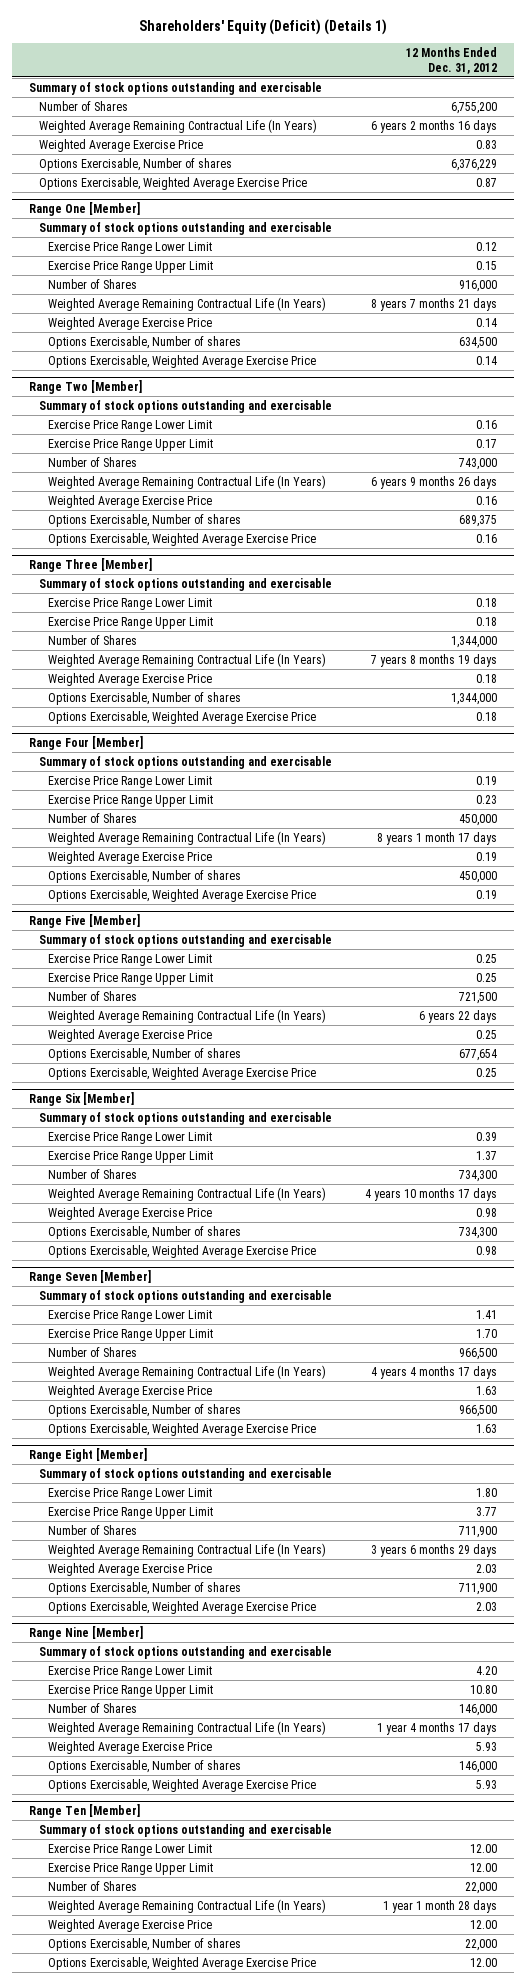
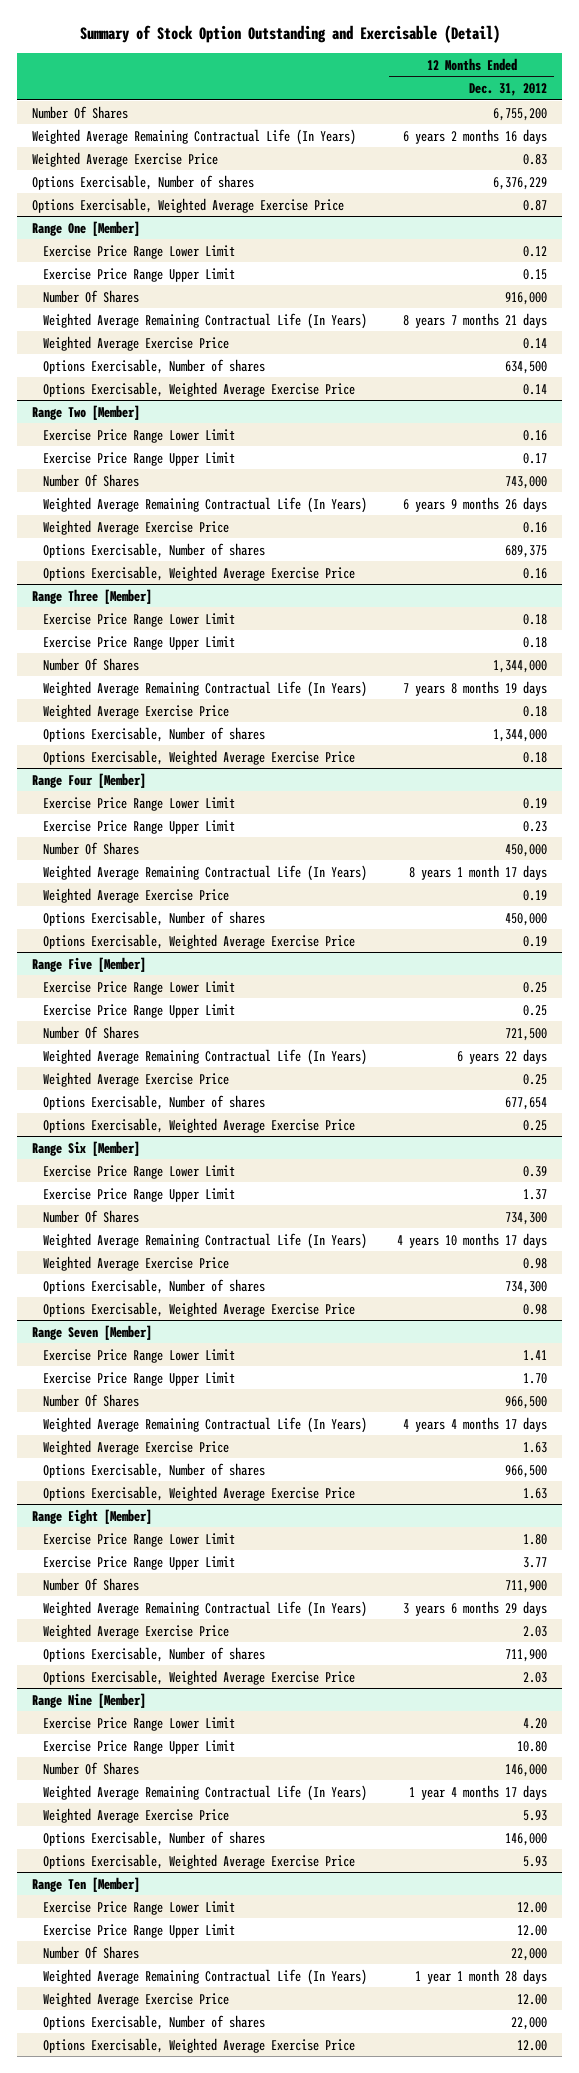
[138,19,387,36] Shareholders' Equity (Deficit) (Details 1) -> [79,25,500,44] Summary of Stock Option Outstanding and Exercisable (Detail)
[28,81,322,95] Summary of stock options outstanding and exercisable -> none
[38,100,128,111] Number of Shares -> [32,105,129,119] Number Of Shares
[38,221,332,235] Summary of stock options outstanding and exercisable -> none
[48,278,138,289] Number of Shares -> [42,289,139,303] Number Of Shares
[38,399,332,413] Summary of stock options outstanding and exercisable -> none
[48,456,138,467] Number of Shares -> [42,473,139,487] Number Of Shares
[38,577,332,591] Summary of stock options outstanding and exercisable -> none
[48,634,138,645] Number of Shares -> [42,657,139,671] Number Of Shares
[38,755,332,769] Summary of stock options outstanding and exercisable -> none
[48,812,138,823] Number of Shares -> [42,841,139,855] Number Of Shares
[38,933,332,947] Summary of stock options outstanding and exercisable -> none
[48,990,138,1001] Number of Shares -> [42,1025,139,1039] Number Of Shares
[38,1111,332,1125] Summary of stock options outstanding and exercisable -> none
[48,1168,138,1179] Number of Shares -> [42,1209,139,1223] Number Of Shares
[38,1289,332,1303] Summary of stock options outstanding and exercisable -> none
[48,1346,138,1357] Number of Shares -> [42,1393,139,1407] Number Of Shares
[38,1467,332,1481] Summary of stock options outstanding and exercisable -> none
[48,1524,138,1535] Number of Shares -> [42,1577,139,1591] Number Of Shares
[38,1645,332,1659] Summary of stock options outstanding and exercisable -> none
[48,1702,138,1713] Number of Shares -> [42,1761,139,1775] Number Of Shares
[38,1823,332,1837] Summary of stock options outstanding and exercisable -> none
[48,1880,138,1891] Number of Shares -> [42,1945,139,1959] Number Of Shares

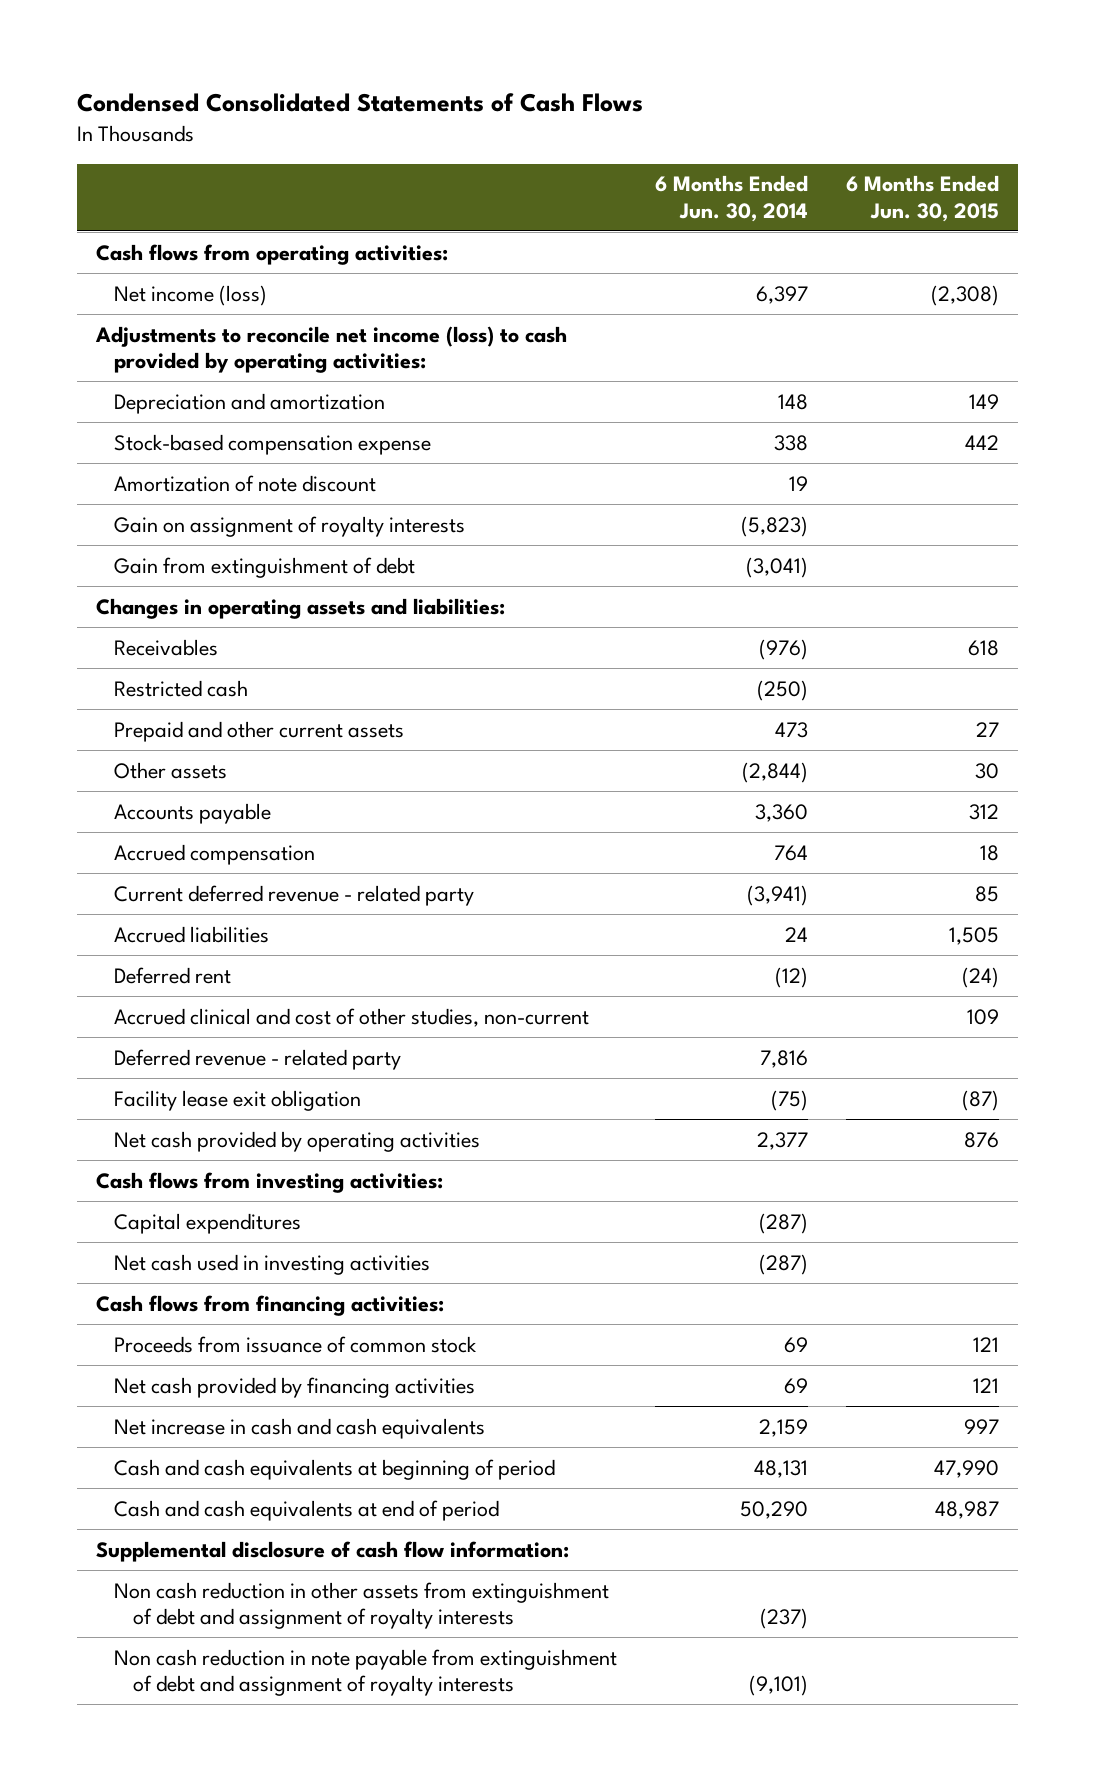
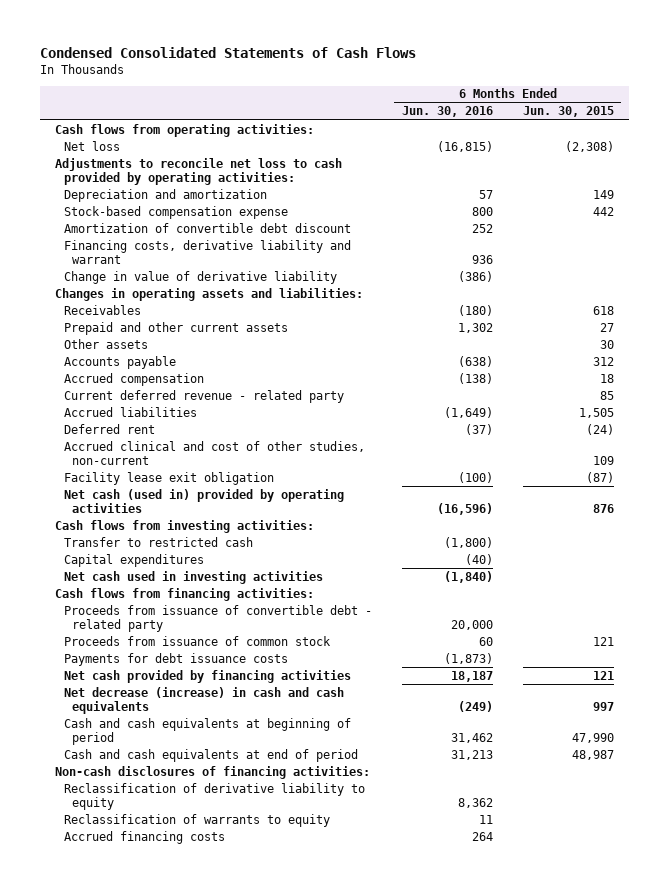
[655,175,809,222] 6 Months Ended Jun. 30, 2014 -> none
none -> [401,106,493,118] Jun. 30, 2016
[114,284,268,306] Net income (loss) -> [63,140,120,151] Net loss
[94,325,567,373] Adjustments to reconcile net income (loss) to cash provided by operating activities: -> [55,157,343,185] Adjustments to reconcile net loss to cash provided by operating activities:
[114,515,466,537] Gain on assignment of royalty interests -> none
[114,556,416,578] Gain from extinguishment of debt -> none
[114,474,377,492] Amortization of note discount -> [63,222,351,233] Amortization of convertible debt discount
none -> [63,239,351,264] Financing costs, derivative liability and warrant
none -> [63,270,337,284] Change in value of derivative liability
[114,679,249,697] Restricted cash -> none
[114,1048,402,1070] Deferred revenue - related party -> none
[114,1130,481,1152] Net cash provided by operating activities -> [63,488,344,513] Net cash (used in) provided by operating activities
none -> [63,536,253,547] Transfer to restricted cash
none -> [63,604,372,632] Proceeds from issuance of convertible debt - related party
none -> [63,652,288,666] Payments for debt issuance costs
[114,1417,486,1439] Net increase in cash and cash equivalents -> [63,686,344,714] Net decrease (increase) in cash and cash equivalents
[95,1540,569,1562] Supplemental disclosure of cash flow information: -> none
[114,1581,610,1629] Non cash reduction in other assets from extinguishment of debt and assignment of royalty interests -> none
[114,1648,618,1696] Non cash reduction in note payable from extinguishment of debt and assignment of royalty interests -> none
none -> [55,765,371,779] Non-cash disclosures of financing activities:
none -> [63,782,365,810] Reclassification of derivative liability to equity
none -> [63,813,330,827] Reclassification of warrants to equity
none -> [63,830,225,844] Accrued financing costs

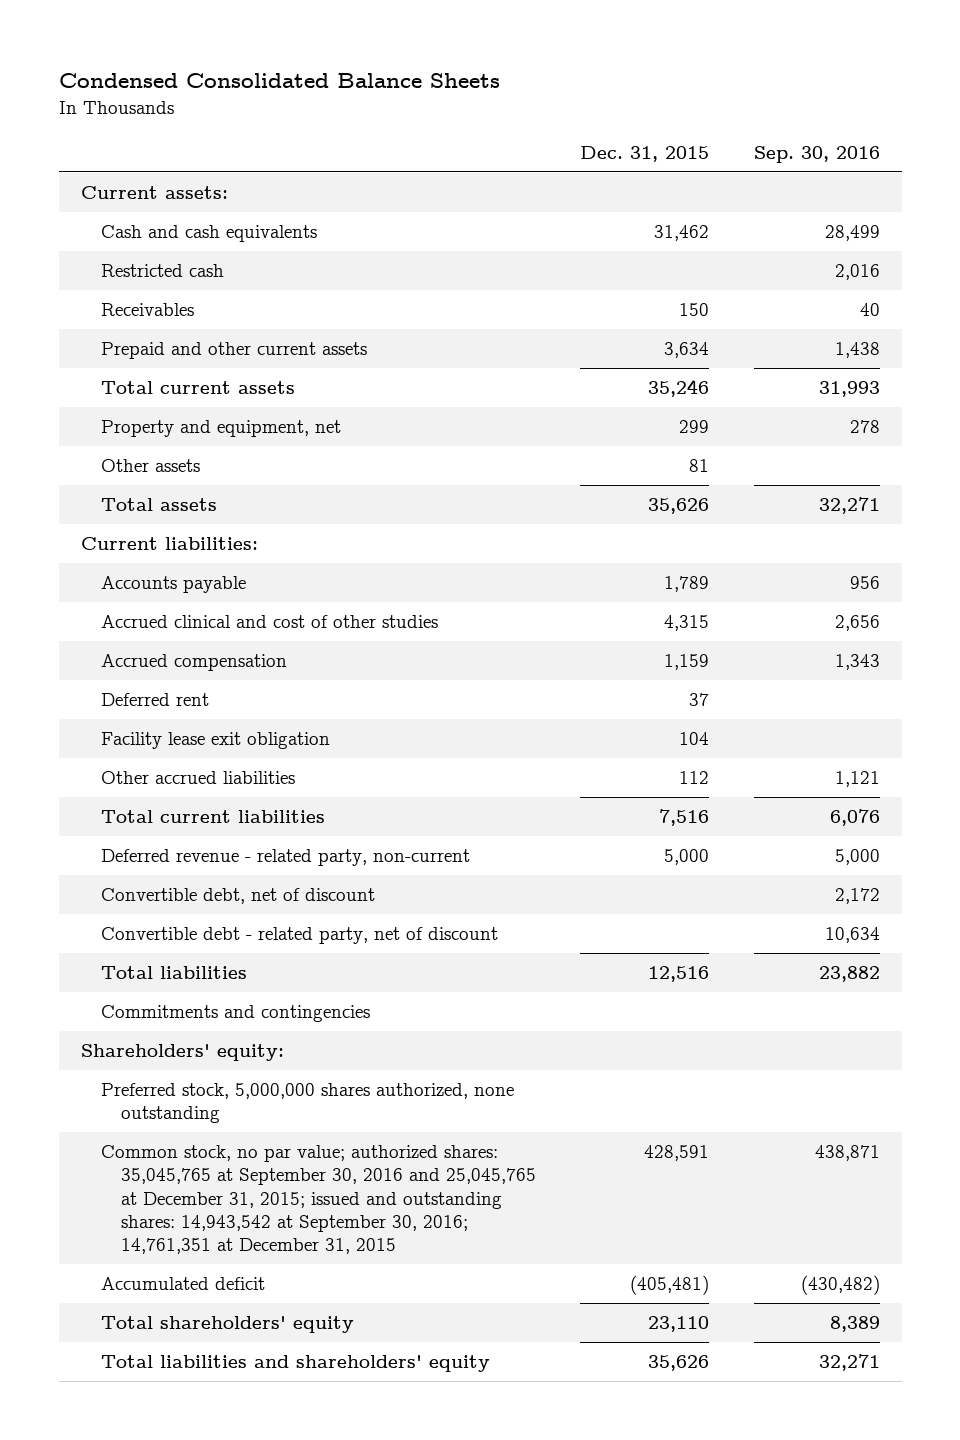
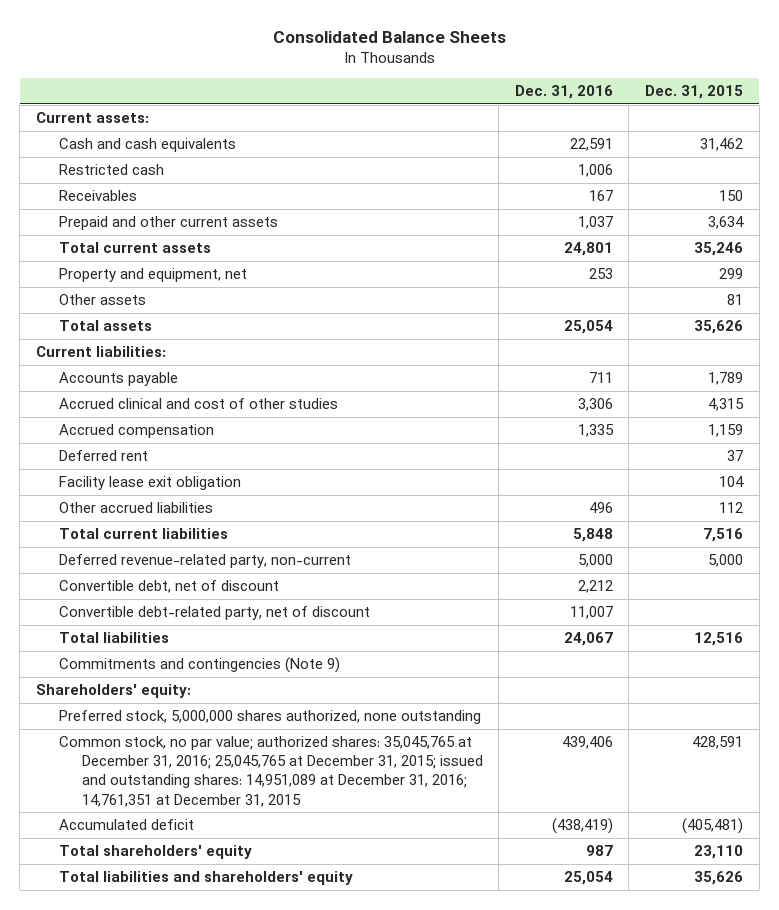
[58,73,500,89] Condensed Consolidated Balance Sheets -> [272,30,506,43] Consolidated Balance Sheets
[753,146,880,164] Sep. 30, 2016 -> none
none -> [514,85,613,100] Dec. 31, 2016
[101,848,471,866] Deferred revenue - related party, non-current -> [58,554,351,569] Deferred revenue-related party, non-current
[101,926,499,944] Convertible debt - related party, net of discount -> [58,606,370,621] Convertible debt-related party, net of discount
[101,1004,371,1022] Commitments and contingencies -> [58,657,340,674] Commitments and contingencies (Note 9)
[101,1144,537,1255] Common stock, no par value; authorized shares: 35,045,765 at September 30, 2016 and 25,045,765 at December 31, 2015; issued and outstanding shares: 14,943,542 at September 30, 2016; 14,761,351 at December 31, 2015 -> [58,736,483,807] Common stock, no par value; authorized shares: 35,045,765 at December 31, 2016; 25,045,765 at December 31, 2015; issued and outstanding shares: 14,951,089 at December 31, 2016; 14,761,351 at December 31, 2015

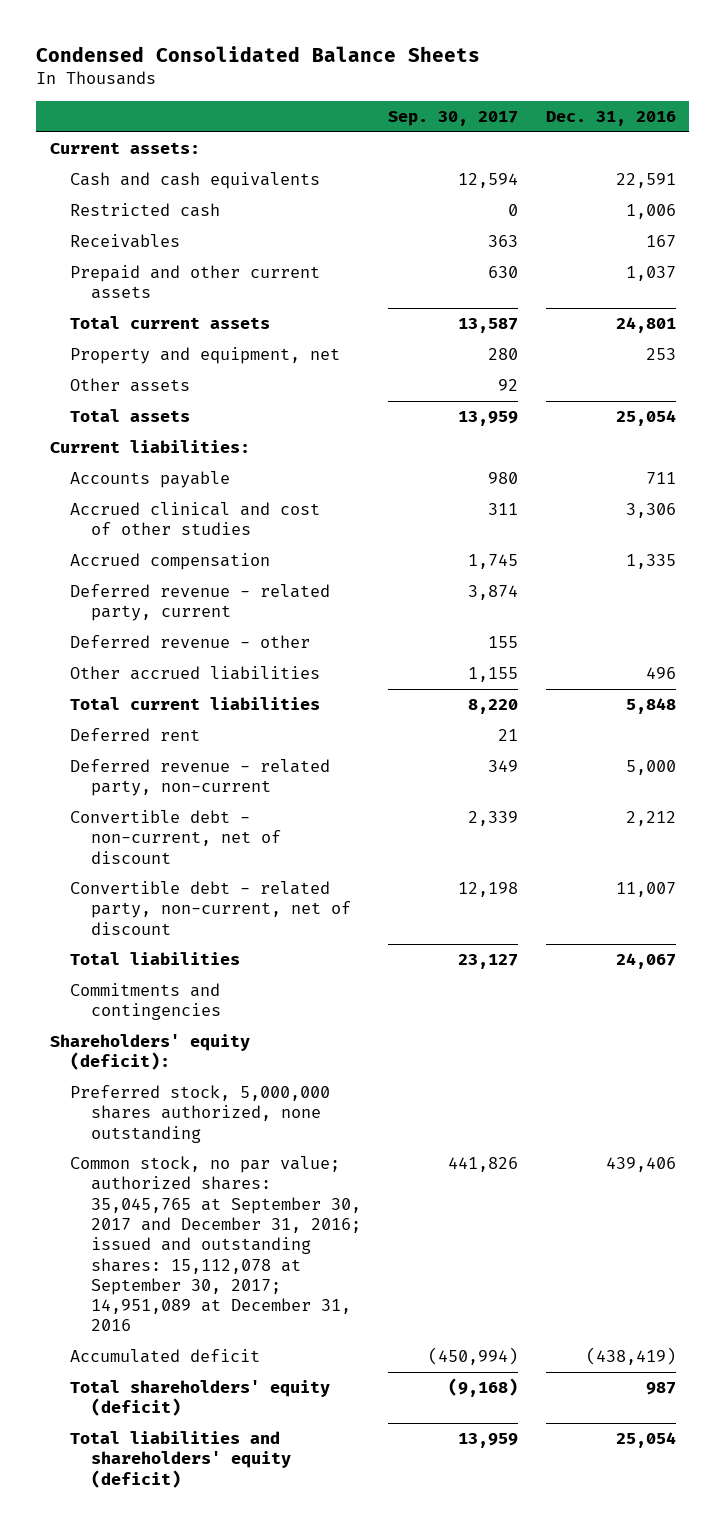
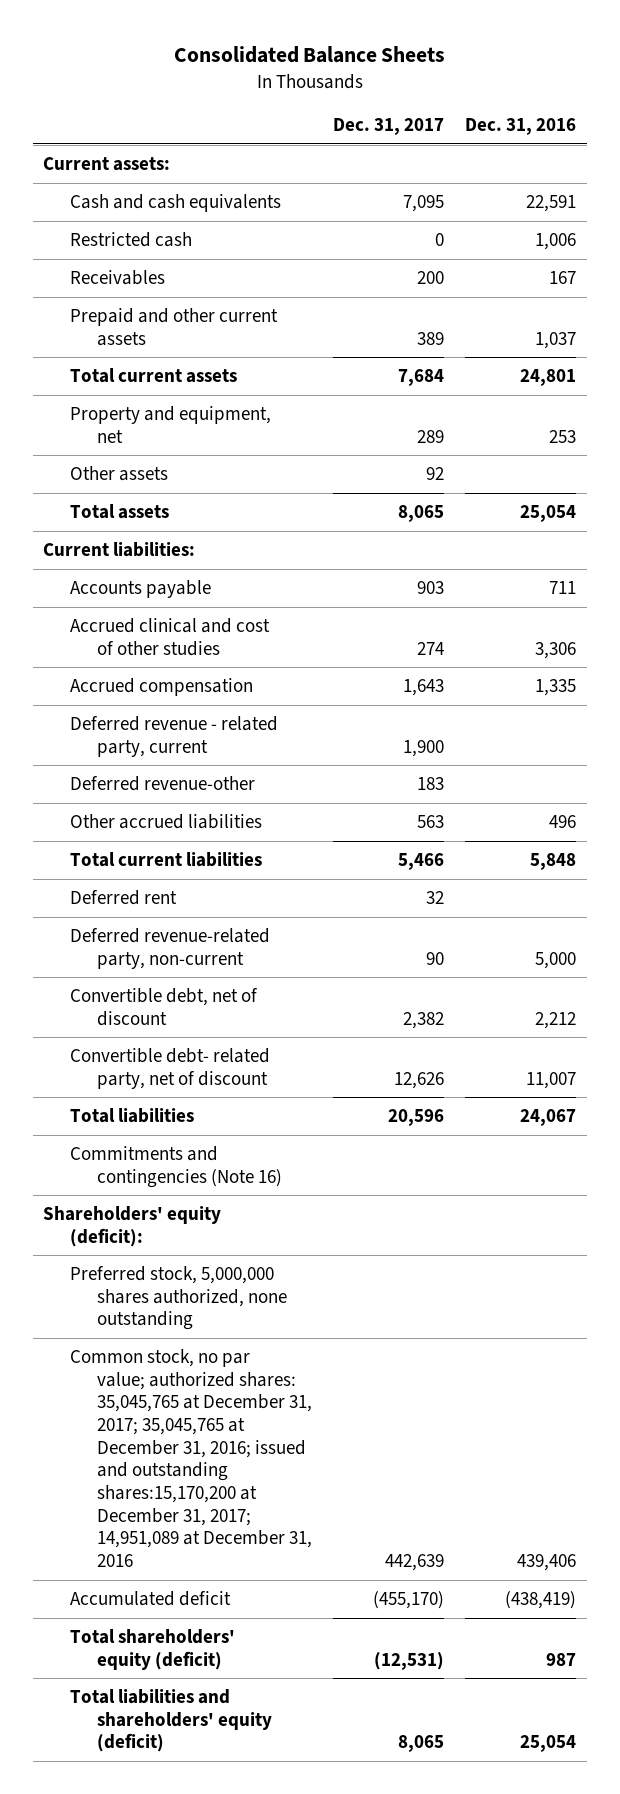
[35,45,480,62] Condensed Consolidated Balance Sheets -> [173,46,445,64] Consolidated Balance Sheets
[388,111,519,127] Sep. 30, 2017 -> none
none -> [333,118,445,136] Dec. 31, 2017
[70,635,311,649] Deferred revenue - other -> [70,775,256,791] Deferred revenue-other
[70,759,331,797] Deferred revenue - related party, non-current -> [70,927,271,969] Deferred revenue-related party, non-current
[70,810,281,864] Convertible debt - non-current, net of discount -> [70,987,259,1026] Convertible debt, net of discount
[70,881,351,935] Convertible debt - related party, non-current, net of discount -> [70,1047,271,1089] Convertible debt- related party, net of discount
[70,983,221,1021] Commitments and contingencies -> [70,1145,283,1188] Commitments and contingencies (Note 16)
[70,1156,361,1332] Common stock, no par value; authorized shares: 35,045,765 at September 30, 2017 and December 31, 2016; issued and outstanding shares: 15,112,078 at September 30, 2017; 14,951,089 at December 31, 2016 -> [70,1348,313,1567] Common stock, no par value; authorized shares: 35,045,765 at December 31, 2017; 35,045,765 at December 31, 2016; issued and outstanding shares:15,170,200 at December 31, 2017; 14,951,089 at December 31, 2016

